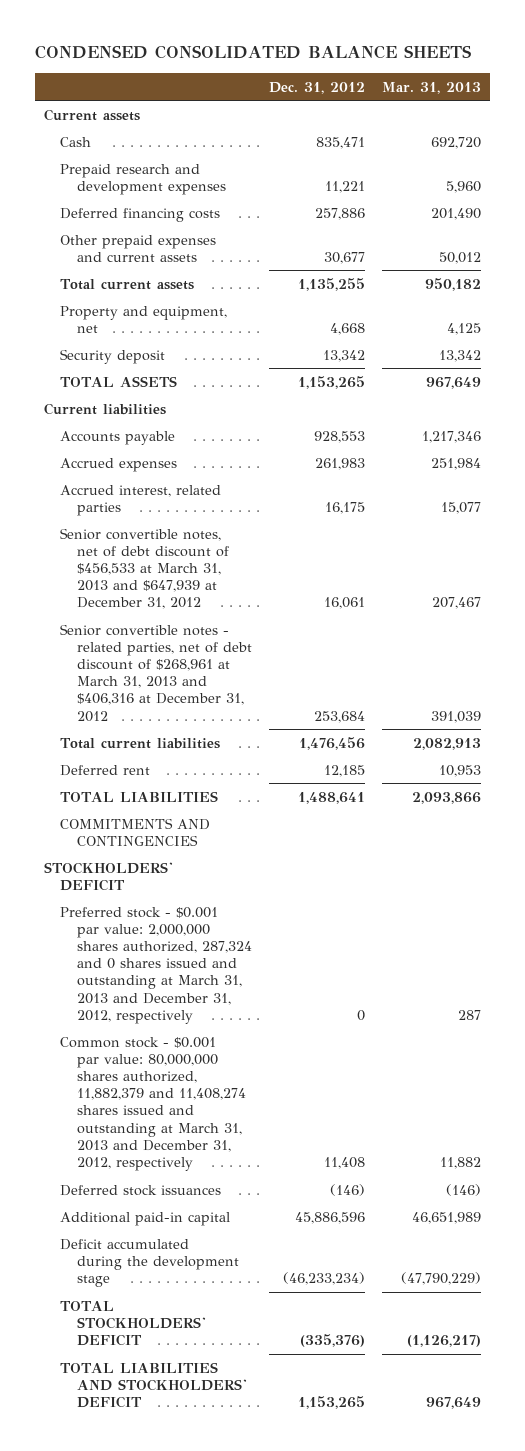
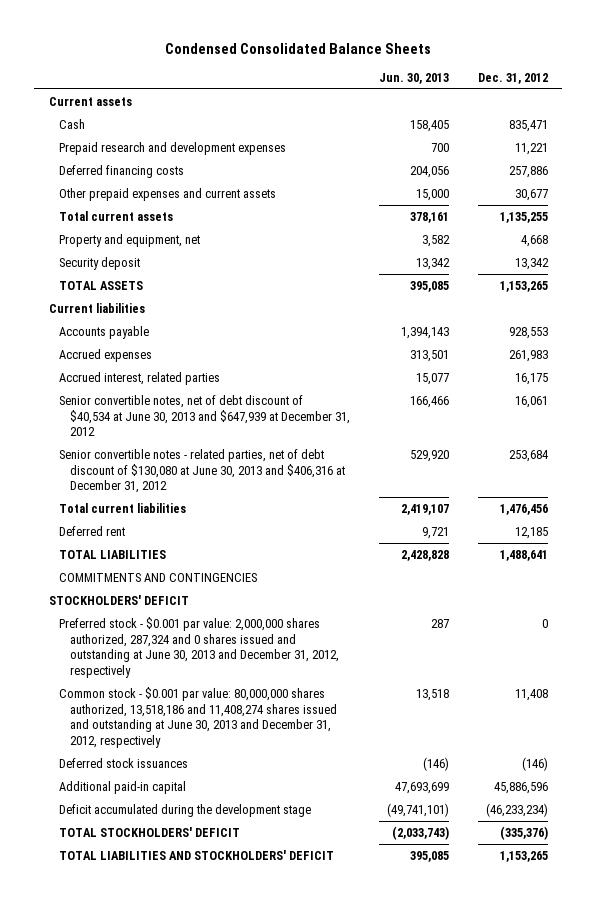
[35,45,472,60] CONDENSED CONSOLIDATED BALANCE SHEETS -> [165,42,432,54] Condensed Consolidated Balance Sheets
[381,81,481,94] Mar. 31, 2013 -> none
none -> [378,72,449,84] Jun. 30, 2013
[60,527,229,610] Senior convertible notes, net of debt discount of $456,533 at March 31, 2013 and $647,939 at December 31, 2012 -> [59,394,350,437] Senior convertible notes, net of debt discount of $40,534 at June 30, 2013 and $647,939 at December 31, 2012
[60,623,252,722] Senior convertible notes - related parties, net of debt discount of $268,961 at March 31, 2013 and $406,316 at December 31, 2012 -> [59,448,345,494] Senior convertible notes - related parties, net of debt discount of $130,080 at June 30, 2013 and $406,316 at December 31, 2012
[60,906,252,1024] Preferred stock - $0.001 par value: 2,000,000 shares authorized, 287,324 and 0 shares issued and outstanding at March 31, 2013 and December 31, 2012, respectively -> [59,616,339,679] Preferred stock - $0.001 par value: 2,000,000 shares authorized, 287,324 and 0 shares issued and outstanding at June 30, 2013 and December 31, 2012, respectively
[60,1036,246,1172] Common stock - $0.001 par value: 80,000,000 shares authorized, 11,882,379 and 11,408,274 shares issued and outstanding at March 31, 2013 and December 31, 2012, respectively -> [59,686,337,749] Common stock - $0.001 par value: 80,000,000 shares authorized, 13,518,186 and 11,408,274 shares issued and outstanding at June 30, 2013 and December 31, 2012, respectively

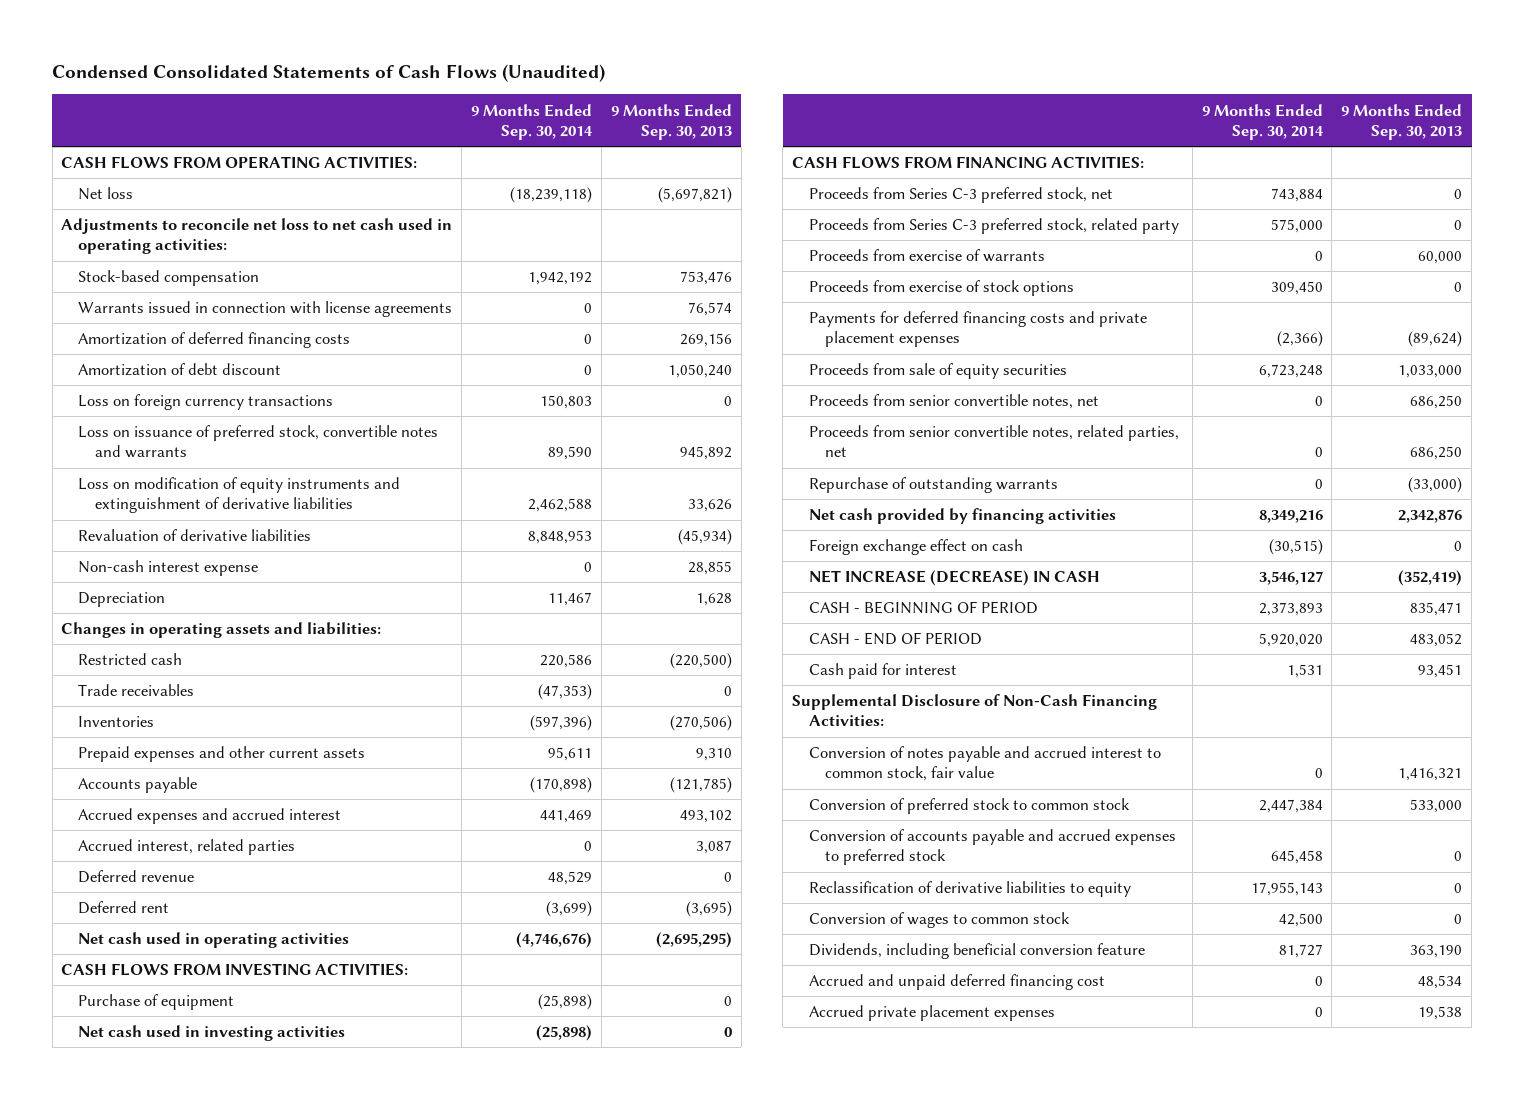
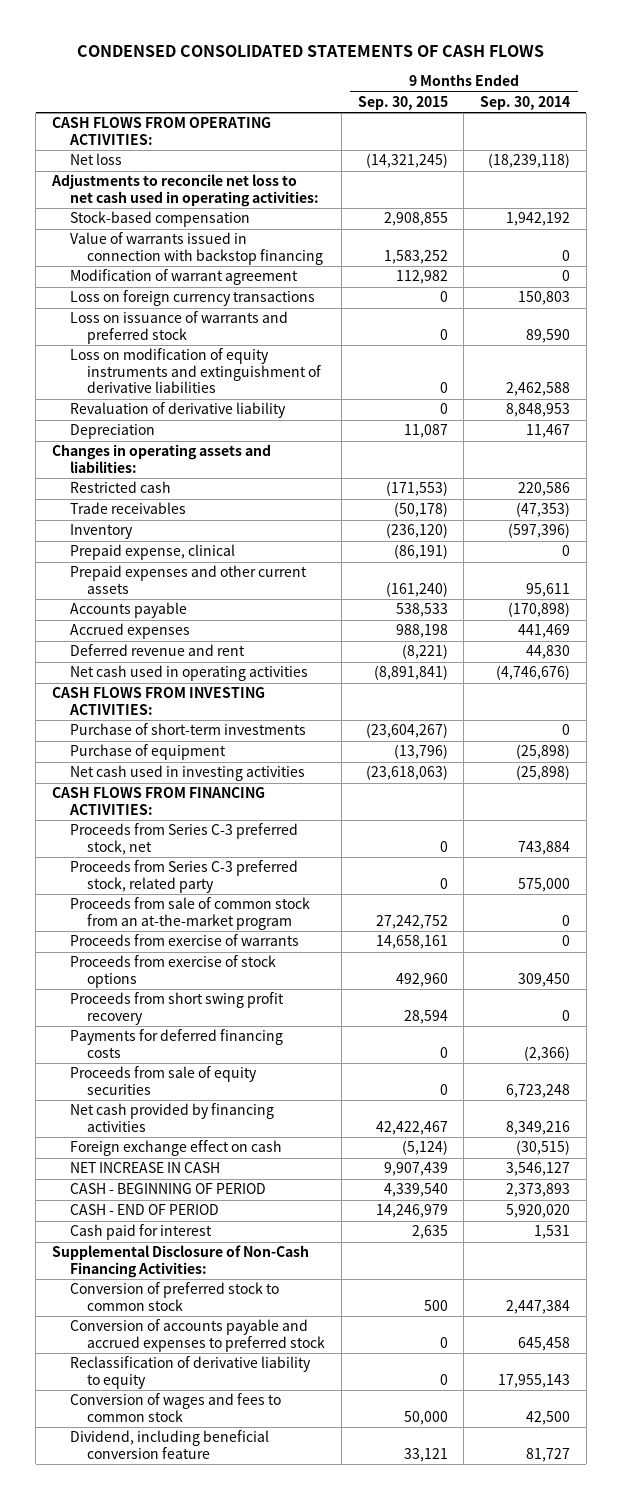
[52,63,606,82] Condensed Consolidated Statements of Cash Flows (Unaudited) -> [76,44,544,57] CONDENSED CONSOLIDATED STATEMENTS OF CASH FLOWS
[610,103,732,140] 9 Months Ended Sep. 30, 2013 -> none
none -> [357,95,448,110] Sep. 30, 2015
[78,301,453,318] Warrants issued in connection with license agreements -> none
[78,332,351,349] Amortization of deferred financing costs -> none
[78,363,282,377] Amortization of debt discount -> none
none -> [69,232,324,265] Value of warrants issued in connection with backstop financing
none -> [69,269,298,286] Modification of warrant agreement
[78,425,439,459] Loss on issuance of preferred stock, convertible notes and warrants -> [69,311,288,344] Loss on issuance of warrants and preferred stock
[78,560,259,577] Non-cash interest expense -> none
[78,529,312,542] Revaluation of derivative liabilities -> [69,402,286,419] Revaluation of derivative liability
[78,716,155,728] Inventories -> [69,524,133,540] Inventory
none -> [69,544,235,561] Prepaid expense, clinical
[78,839,296,856] Accrued interest, related parties -> none
[78,901,170,915] Deferred rent -> none
[78,808,342,825] Accrued expenses and accrued interest -> [69,623,190,640] Accrued expenses
[78,870,195,884] Deferred revenue -> [69,644,245,657] Deferred revenue and rent
[548,871,593,886] 48,529 -> [526,645,571,660] 44,830
none -> [69,723,306,736] Purchase of short-term investments
none -> [69,897,310,930] Proceeds from sale of common stock from an at-the-market program
none -> [69,992,284,1025] Proceeds from short swing profit recovery
[808,311,1147,348] Payments for deferred financing costs and private placement expenses -> [69,1029,283,1058] Payments for deferred financing costs
[808,394,1099,410] Proceeds from senior convertible notes, net -> none
[808,425,1179,458] Proceeds from senior convertible notes, related parties, net -> none
[808,477,1058,494] Repurchase of outstanding warrants -> none
[808,570,1100,587] NET INCREASE (DECREASE) IN CASH -> [69,1162,220,1174] NET INCREASE IN CASH
[808,746,1161,782] Conversion of notes payable and accrued interest to common stock, fair value -> none
[808,974,1105,991] Accrued and unpaid deferred financing cost -> none
[808,1005,1055,1022] Accrued private placement expenses -> none
[808,881,1131,898] Reclassification of derivative liabilities to equity -> [69,1356,311,1389] Reclassification of derivative liability to equity
[808,912,1070,929] Conversion of wages to common stock -> [69,1393,281,1422] Conversion of wages and fees to common stock
[808,943,1145,960] Dividends, including beneficial conversion feature -> [69,1430,269,1459] Dividend, including beneficial conversion feature

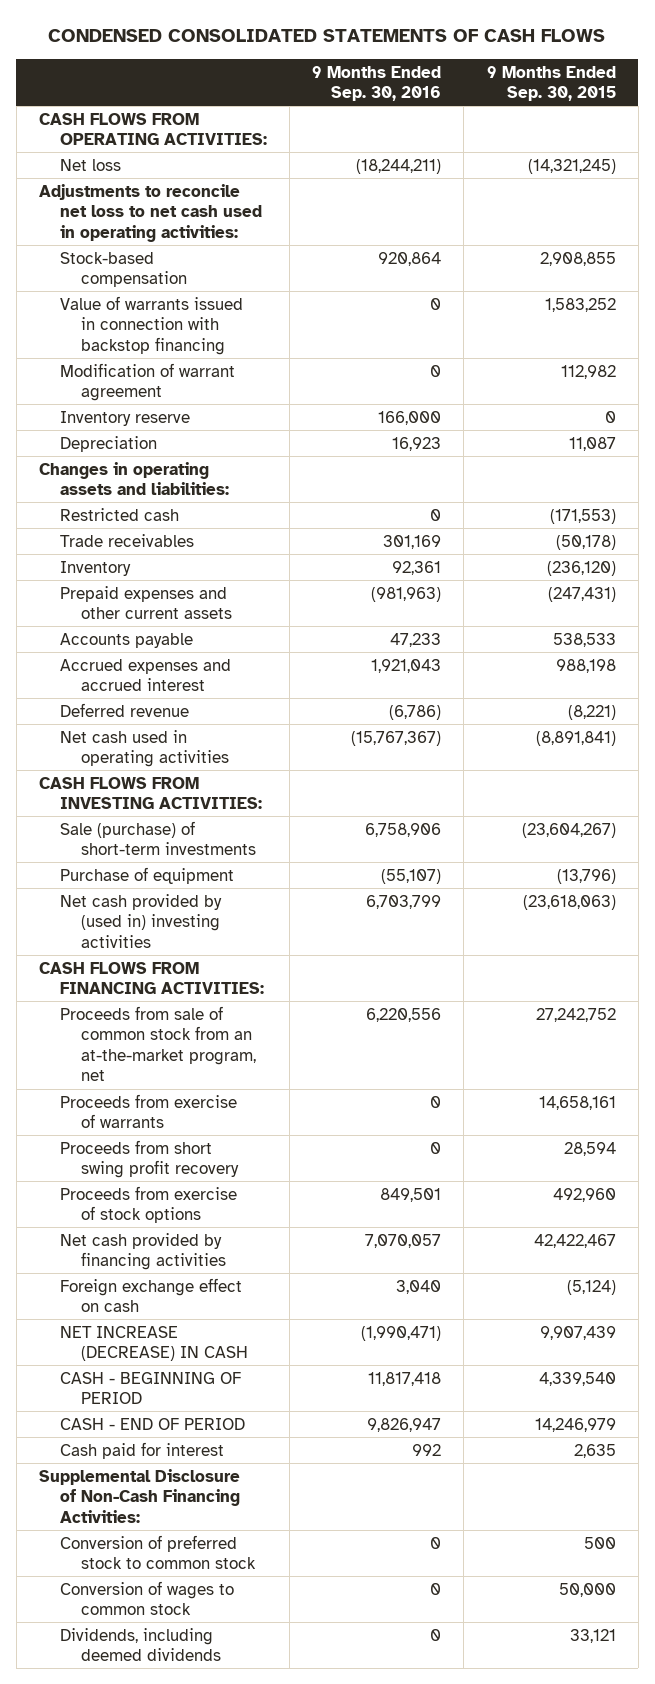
[480,95,571,110] Sep. 30, 2014 -> none
none -> [312,65,442,102] 9 Months Ended Sep. 30, 2016
[69,290,315,307] Loss on foreign currency transactions -> none
[69,311,288,344] Loss on issuance of warrants and preferred stock -> none
[69,348,322,394] Loss on modification of equity instruments and extinguishment of derivative liabilities -> none
[69,402,286,419] Revaluation of derivative liability -> none
none -> [59,410,190,426] Inventory reserve
[69,544,235,561] Prepaid expense, clinical -> none
[385,581,448,597] (161,240) -> [547,586,616,602] (247,431)
[69,623,190,640] Accrued expenses -> [59,658,231,692] Accrued expenses and accrued interest
[69,644,245,657] Deferred revenue and rent -> [59,702,189,717] Deferred revenue
[69,723,306,736] Purchase of short-term investments -> [59,820,256,856] Sale (purchase) of short-term investments
[69,765,305,782] Net cash used in investing activities -> [59,893,222,948] Net cash provided by (used in) investing activities
[69,823,298,855] Proceeds from Series C-3 preferred stock, net -> none
[69,860,298,893] Proceeds from Series C-3 preferred stock, related party -> none
[69,897,310,930] Proceeds from sale of common stock from an at-the-market program -> [59,1005,256,1082] Proceeds from sale of common stock from an at-the-market program, net
[69,1029,283,1058] Payments for deferred financing costs -> none
[69,1066,257,1095] Proceeds from sale of equity securities -> none
[69,955,276,988] Proceeds from exercise of stock options -> [59,1185,237,1224] Proceeds from exercise of stock options
[69,1162,220,1174] NET INCREASE IN CASH -> [59,1325,248,1362] NET INCREASE (DECREASE) IN CASH
[69,1319,326,1352] Conversion of accounts payable and accrued expenses to preferred stock -> none
[69,1356,311,1389] Reclassification of derivative liability to equity -> none
[69,1393,281,1422] Conversion of wages and fees to common stock -> [59,1580,234,1616] Conversion of wages to common stock
[69,1430,269,1459] Dividend, including beneficial conversion feature -> [59,1627,221,1662] Dividends, including deemed dividends

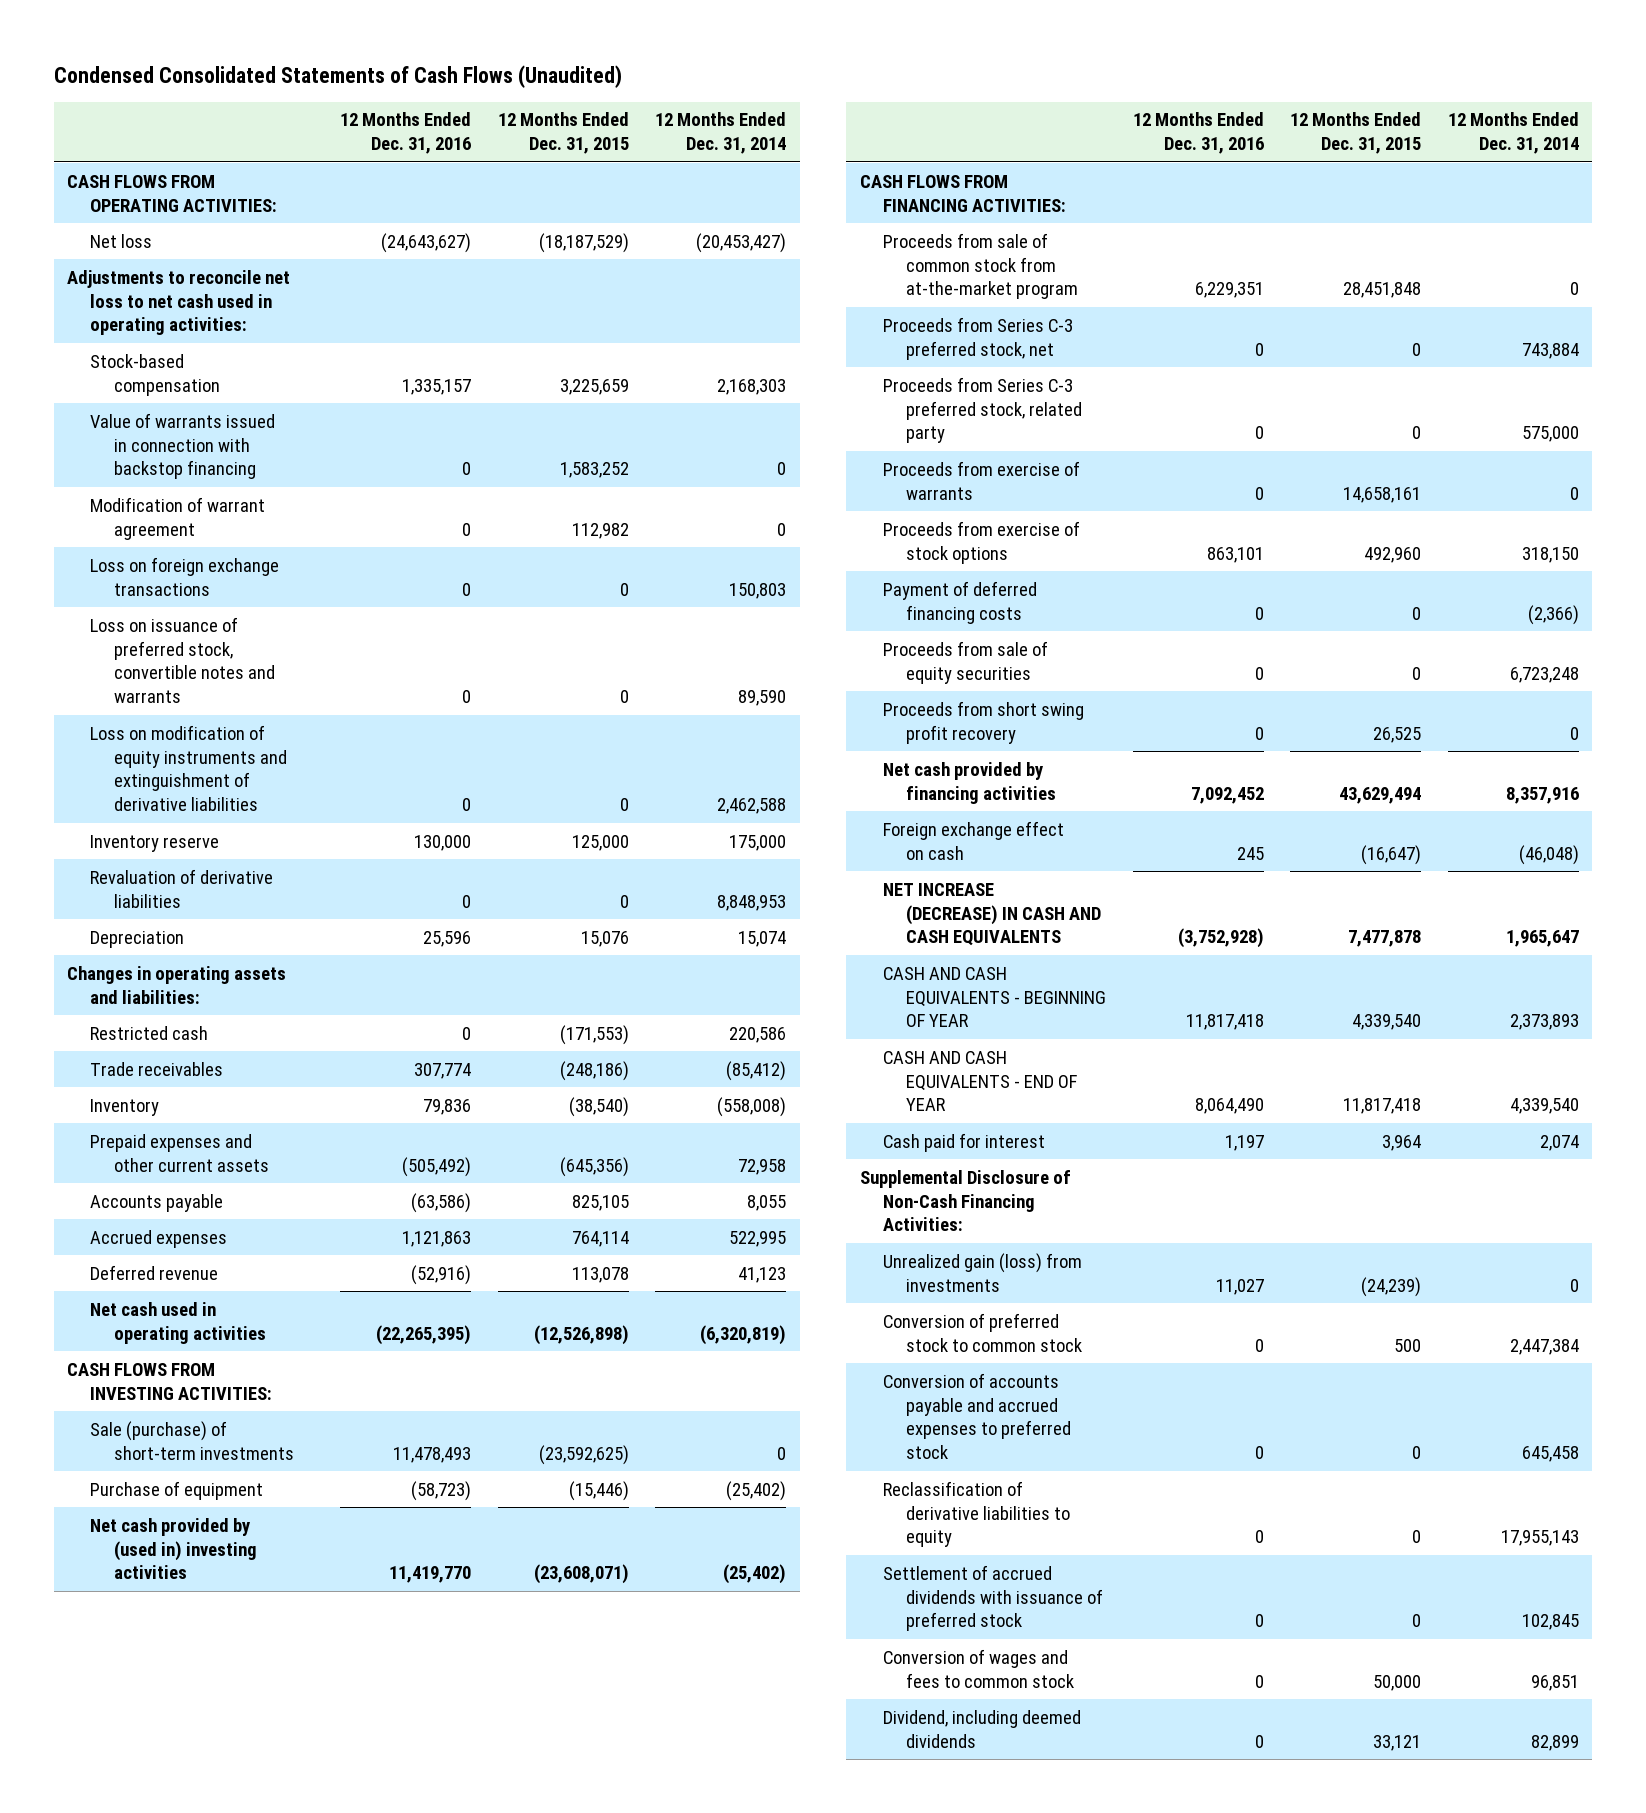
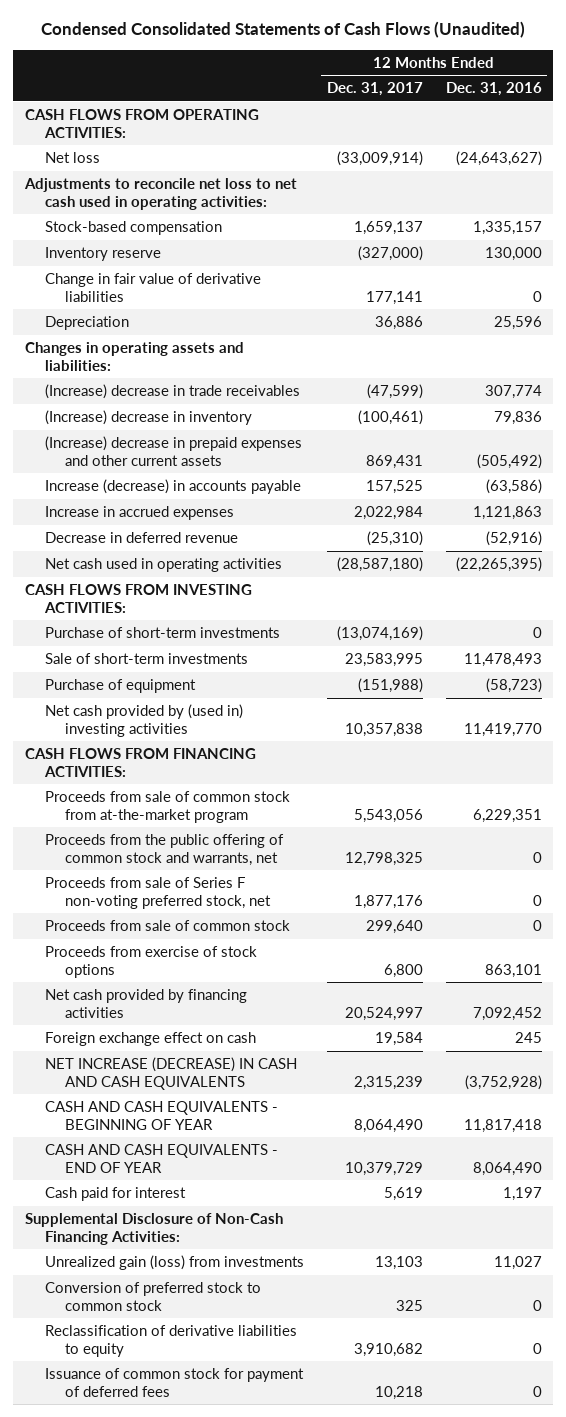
[497,112,629,155] 12 Months Ended Dec. 31, 2015 -> none
[655,112,787,155] 12 Months Ended Dec. 31, 2014 -> none
none -> [326,82,423,97] Dec. 31, 2017
[90,412,276,480] Value of warrants issued in connection with backstop financing -> none
[90,496,266,540] Modification of warrant agreement -> none
[90,556,280,596] Loss on foreign exchange transactions -> none
[90,616,275,703] Loss on issuance of preferred stock, convertible notes and warrants -> none
[90,724,287,811] Loss on modification of equity instruments and extinguishment of derivative liabilities -> none
[90,868,274,908] Revaluation of derivative liabilities -> [44,272,261,302] Change in fair value of derivative liabilities
[90,1025,209,1040] Restricted cash -> none
[90,1061,224,1076] Trade receivables -> [44,383,300,399] (Increase) decrease in trade receivables
[90,1098,160,1116] Inventory -> [44,409,252,425] (Increase) decrease in inventory
[90,1133,269,1172] Prepaid expenses and other current assets -> [44,435,302,466] (Increase) decrease in prepaid expenses and other current assets
[90,1193,224,1212] Accounts payable -> [44,478,301,494] Increase (decrease) in accounts payable
[90,1229,228,1248] Accrued expenses -> [44,505,234,520] Increase in accrued expenses
[90,1264,219,1280] Deferred revenue -> [44,531,238,543] Decrease in deferred revenue
none -> [44,626,280,638] Purchase of short-term investments
[90,1420,294,1460] Sale (purchase) of short-term investments -> [44,652,248,664] Sale of short-term investments
[883,316,1074,360] Proceeds from Series C-3 preferred stock, net -> none
[883,376,1083,444] Proceeds from Series C-3 preferred stock, related party -> none
[883,460,1081,500] Proceeds from exercise of warrants -> none
none -> [44,833,284,866] Proceeds from the public offering of common stock and warrants, net
none -> [44,876,271,909] Proceeds from sale of Series F non-voting preferred stock, net
none -> [44,919,290,931] Proceeds from sale of common stock
[883,580,1038,624] Payment of deferred financing costs -> none
[883,640,1049,684] Proceeds from sale of equity securities -> none
[883,700,1085,744] Proceeds from short swing profit recovery -> none
[883,1372,1072,1459] Conversion of accounts payable and accrued expenses to preferred stock -> none
[883,1564,1104,1632] Settlement of accrued dividends with issuance of preferred stock -> none
[883,1648,1075,1688] Conversion of wages and fees to common stock -> none
[883,1709,1082,1748] Dividend, including deemed dividends -> none
none -> [44,1367,304,1397] Issuance of common stock for payment of deferred fees

